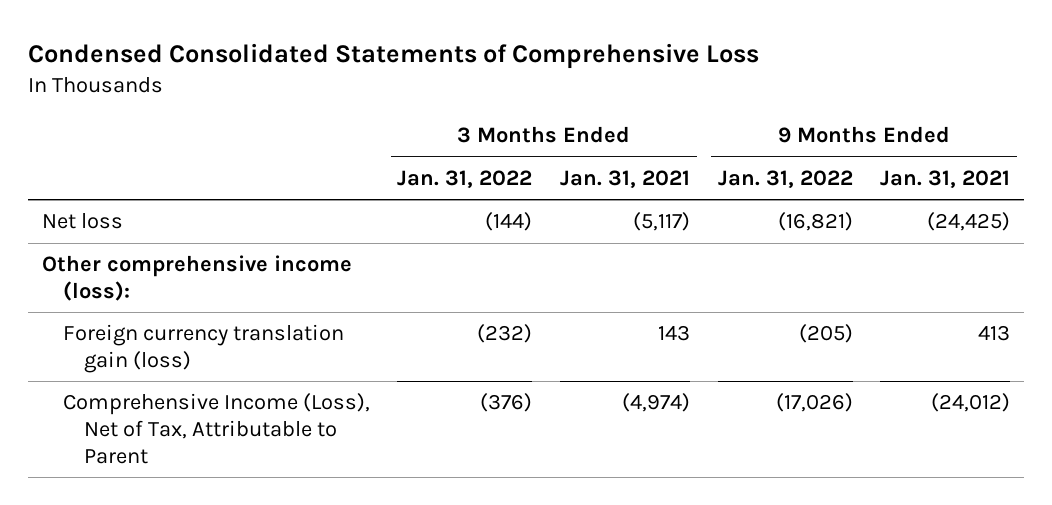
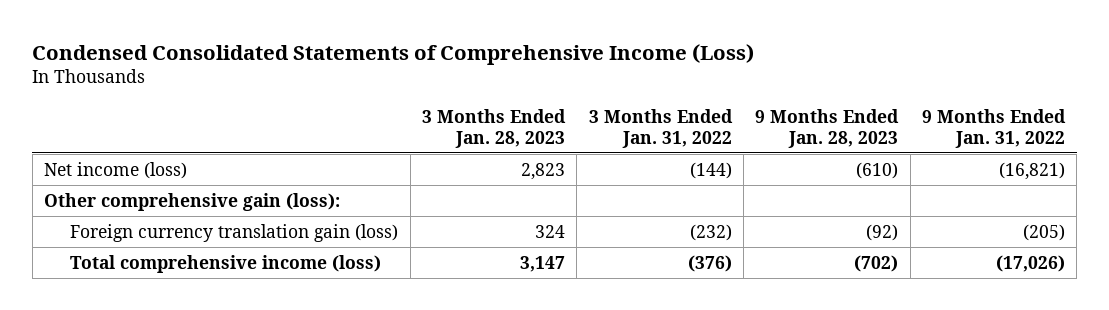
[27,43,759,70] Condensed Consolidated Statements of Comprehensive Loss -> [32,43,755,65] Condensed Consolidated Statements of Comprehensive Income (Loss)
[560,169,691,188] Jan. 31, 2021 -> none
[880,169,1011,188] Jan. 31, 2021 -> none
none -> [422,108,567,148] 3 Months Ended Jan. 28, 2023
none -> [755,108,900,148] 9 Months Ended Jan. 28, 2023
[41,213,123,230] Net loss -> [44,161,188,179] Net income (loss)
[41,255,352,301] Other comprehensive income (loss): -> [44,192,341,211] Other comprehensive gain (loss):
[62,393,370,464] Comprehensive Income (Loss), Net of Tax, Attributable to Parent -> [70,254,382,273] Total comprehensive income (loss)

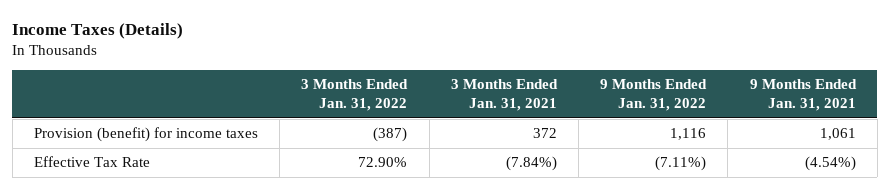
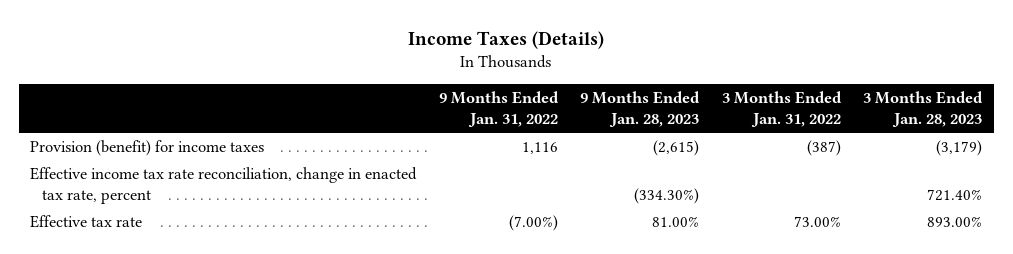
[450,79,558,111] 3 Months Ended Jan. 31, 2021 -> none
[749,79,857,111] 9 Months Ended Jan. 31, 2021 -> none
none -> [580,90,701,127] 9 Months Ended Jan. 28, 2023
none -> [863,90,984,127] 3 Months Ended Jan. 28, 2023
none -> [30,166,418,205] Effective income tax rate reconciliation, change in enacted tax rate, percent
[33,156,150,168] Effective Tax Rate -> [30,214,143,228] Effective tax rate
[358,157,408,168] 72.90% -> [793,215,841,227] 73.00%
[655,156,707,172] (7.11%) -> [508,214,558,231] (7.00%)

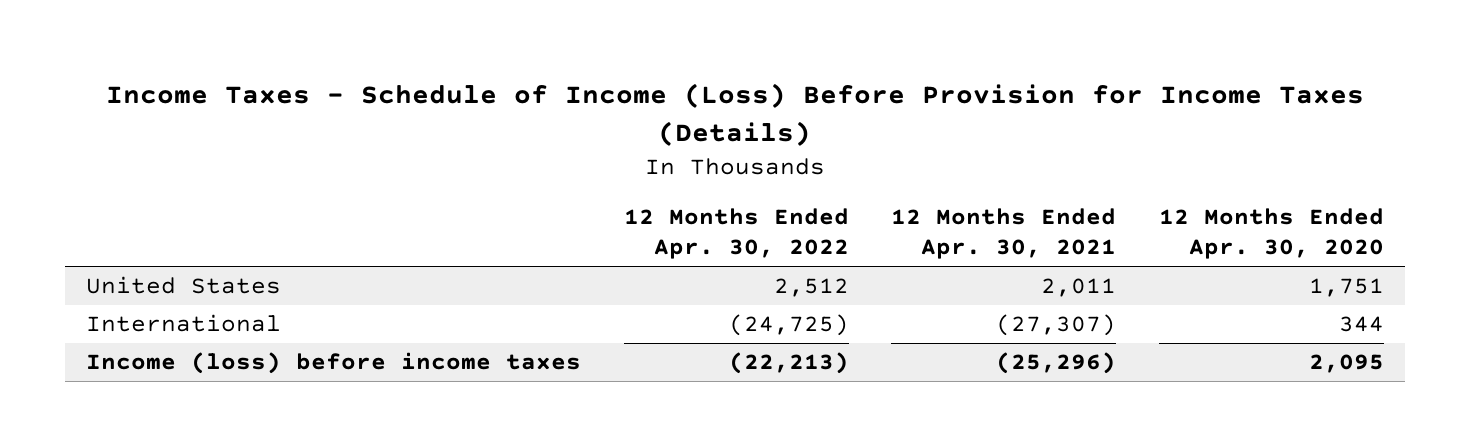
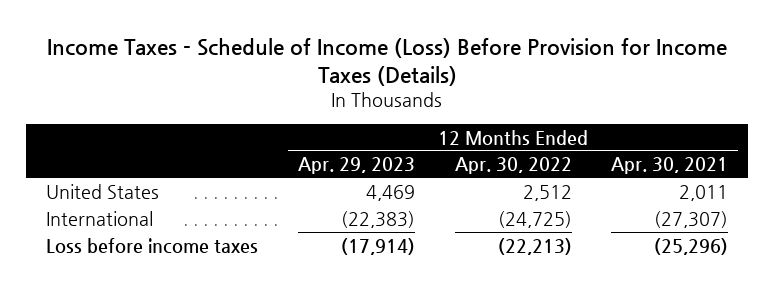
[1158,208,1384,260] 12 Months Ended Apr. 30, 2020 -> none
none -> [297,157,415,175] Apr. 29, 2023
[86,352,582,375] Income (loss) before income taxes -> [46,237,259,254] Loss before income taxes

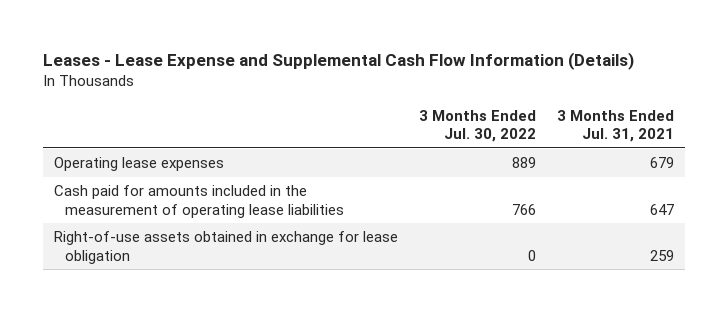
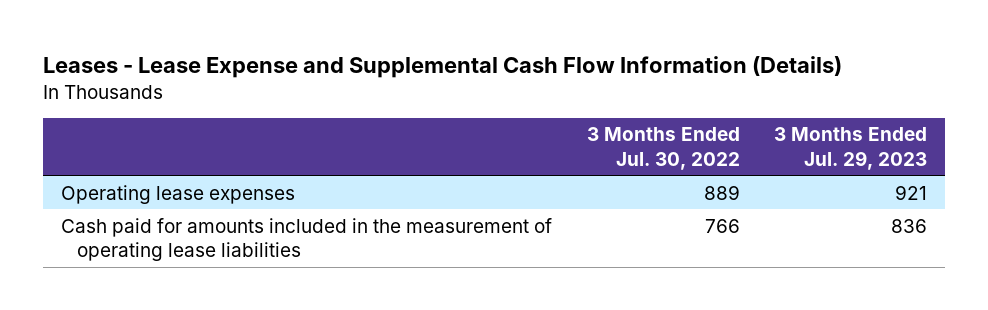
[557,109,675,142] 3 Months Ended Jul. 31, 2021 -> none
none -> [774,127,928,170] 3 Months Ended Jul. 29, 2023
[53,231,398,264] Right-of-use assets obtained in exchange for lease obligation -> none

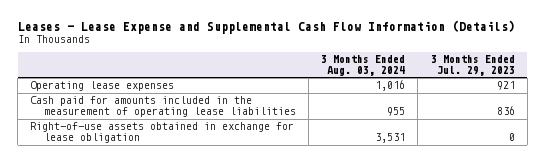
[586,127,740,170] 3 Months Ended Jul. 30, 2022 -> none
none -> [321,55,406,77] 3 Months Ended Aug. 03, 2024
none -> [30,122,295,144] Right-of-use assets obtained in exchange for lease obligation

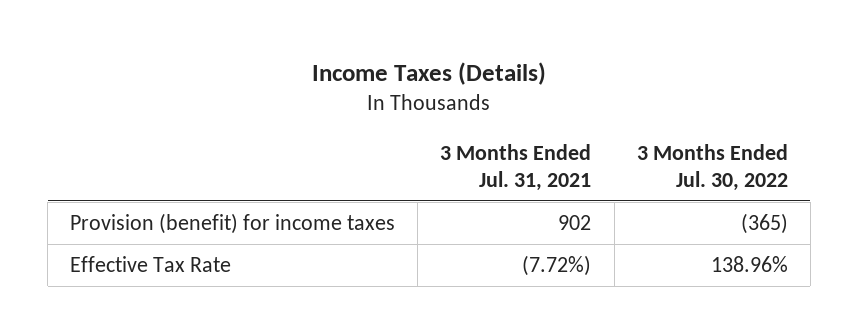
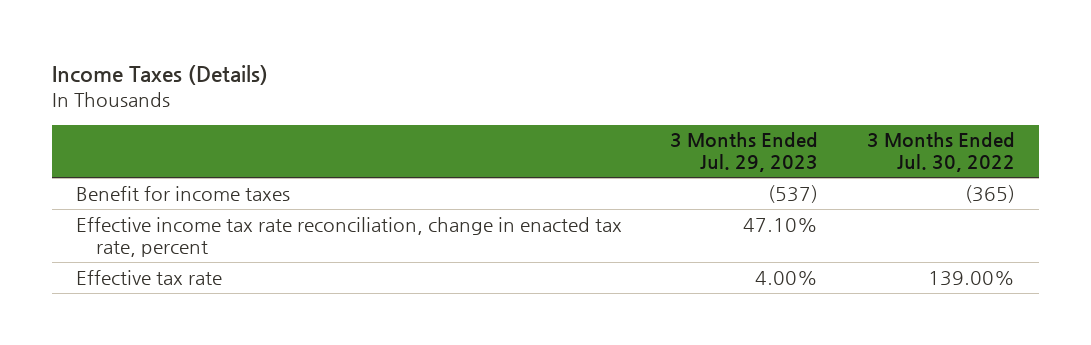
[440,144,592,191] 3 Months Ended Jul. 31, 2021 -> none
none -> [670,132,819,173] 3 Months Ended Jul. 29, 2023
[70,213,396,235] Provision (benefit) for income taxes -> [76,185,291,201] Benefit for income taxes
none -> [76,216,623,257] Effective income tax rate reconciliation, change in enacted tax rate, percent
[70,256,232,273] Effective Tax Rate -> [76,269,223,285] Effective tax rate
[710,256,788,273] 138.96% -> [927,270,1015,286] 139.00%

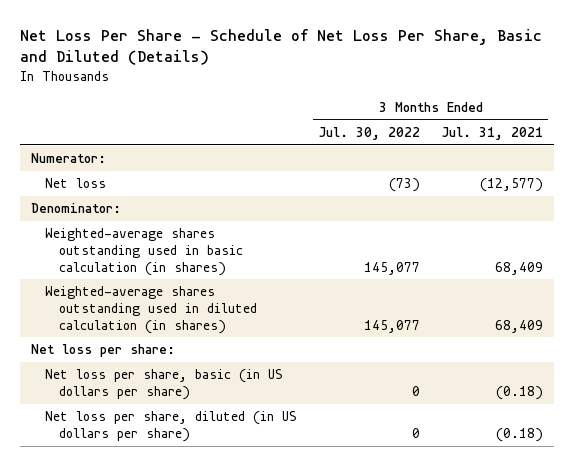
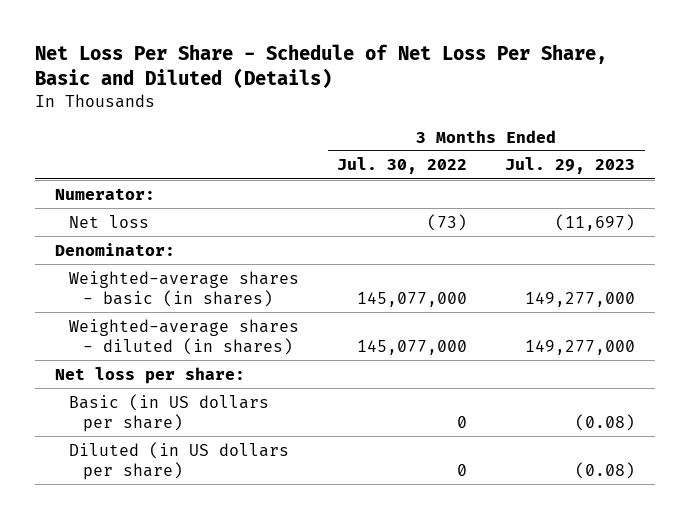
[441,126,543,140] Jul. 31, 2021 -> none
none -> [505,157,636,175] Jul. 29, 2023
[44,228,244,276] Weighted-average shares outstanding used in basic calculation (in shares) -> [68,270,299,307] Weighted-average shares - basic (in shares)
[363,261,420,275] 145,077 -> [357,291,468,307] 145,077,000
[44,286,258,334] Weighted-average shares outstanding used in diluted calculation (in shares) -> [68,318,299,355] Weighted-average shares - diluted (in shares)
[363,319,420,333] 145,077 -> [357,339,468,355] 145,077,000
[44,369,283,400] Net loss per share, basic (in US dollars per share) -> [68,393,269,432] Basic (in US dollars per share)
[44,411,297,442] Net loss per share, diluted (in US dollars per share) -> [68,441,289,480] Diluted (in US dollars per share)

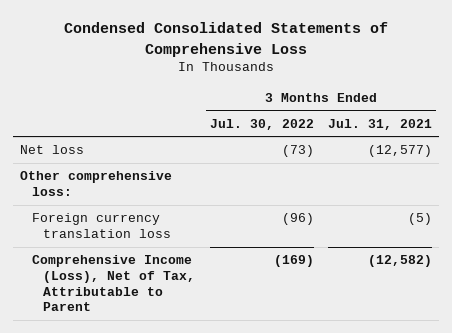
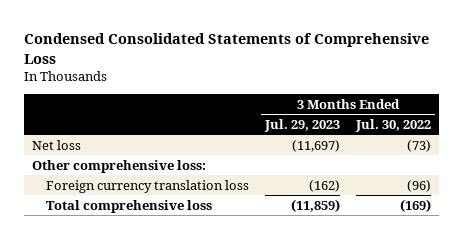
[328,118,433,130] Jul. 31, 2021 -> none
none -> [263,118,340,132] Jul. 29, 2023
[31,255,196,312] Comprehensive Income (Loss), Net of Tax, Attributable to Parent -> [45,199,212,213] Total comprehensive loss

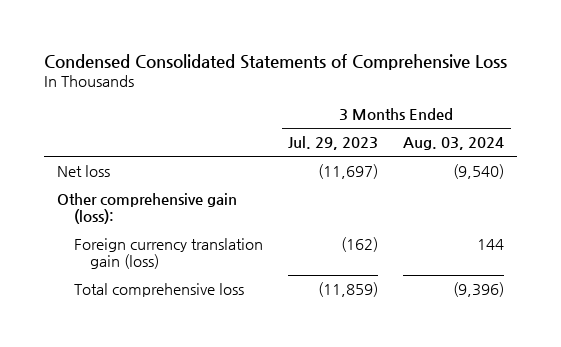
[354,118,431,132] Jul. 30, 2022 -> none
none -> [403,137,505,151] Aug. 03, 2024
[32,159,207,173] Other comprehensive loss: -> [56,192,237,224] Other comprehensive gain (loss):
[45,179,249,193] Foreign currency translation loss -> [73,237,263,269] Foreign currency translation gain (loss)

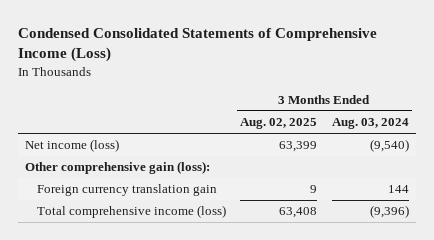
[44,53,508,70] Condensed Consolidated Statements of Comprehensive Loss -> [17,27,377,63] Condensed Consolidated Statements of Comprehensive Income (Loss)
[288,136,379,151] Jul. 29, 2023 -> none
none -> [240,118,318,130] Aug. 02, 2025
[56,164,110,177] Net loss -> [24,139,119,153] Net income (loss)
[73,237,263,269] Foreign currency translation gain (loss) -> [36,184,217,197] Foreign currency translation gain
[73,282,244,297] Total comprehensive loss -> [36,205,226,219] Total comprehensive income (loss)

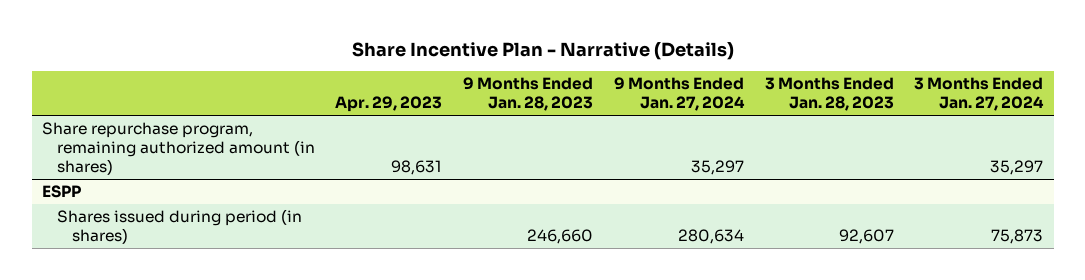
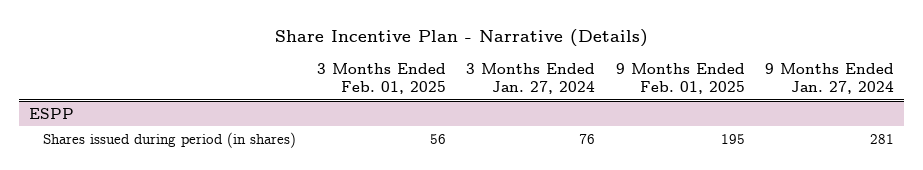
[335,96,443,113] Apr. 29, 2023 -> none
[463,77,594,112] 9 Months Ended Jan. 28, 2023 -> none
[764,77,894,112] 3 Months Ended Jan. 28, 2023 -> none
none -> [316,63,446,95] 3 Months Ended Feb. 01, 2025
none -> [615,63,745,95] 9 Months Ended Feb. 01, 2025
[41,122,315,176] Share repurchase program, remaining authorized amount (in shares) -> none
[677,229,744,245] 280,634 -> [870,133,895,144] 281
[991,229,1044,245] 75,873 -> [579,133,596,144] 76

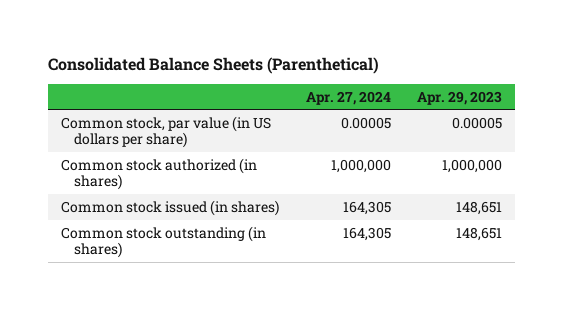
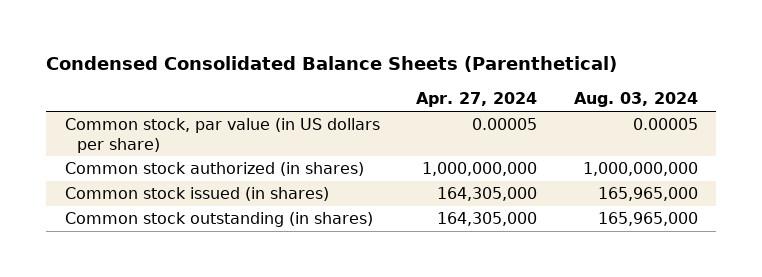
[47,56,379,74] Consolidated Balance Sheets (Parenthetical) -> [46,56,618,73] Condensed Consolidated Balance Sheets (Parenthetical)
[417,90,503,105] Apr. 29, 2023 -> none
none -> [573,92,698,108] Aug. 03, 2024
[330,158,391,173] 1,000,000 -> [422,162,538,177] 1,000,000,000
[342,200,391,215] 164,305 -> [437,187,538,202] 164,305,000
[342,226,391,241] 164,305 -> [437,212,538,227] 164,305,000

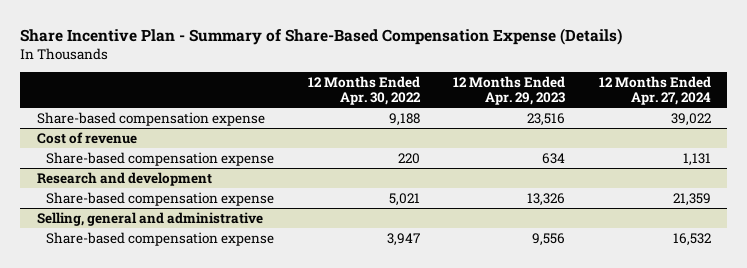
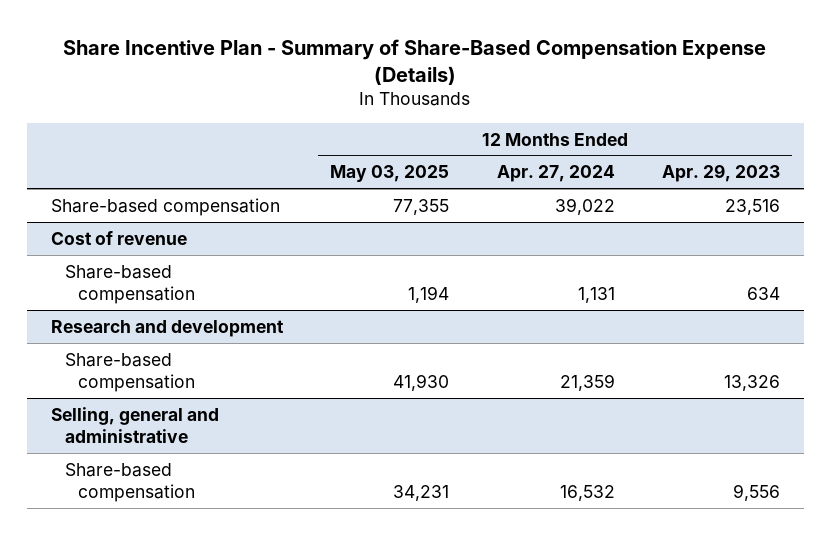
[307,75,421,106] 12 Months Ended Apr. 30, 2022 -> none
none -> [330,165,450,183] May 03, 2025
[36,111,265,126] Share-based compensation expense -> [51,197,281,216] Share-based compensation
[46,151,275,166] Share-based compensation expense -> [64,264,196,304] Share-based compensation
[46,191,275,206] Share-based compensation expense -> [64,352,196,392] Share-based compensation
[46,231,275,246] Share-based compensation expense -> [64,462,196,502] Share-based compensation

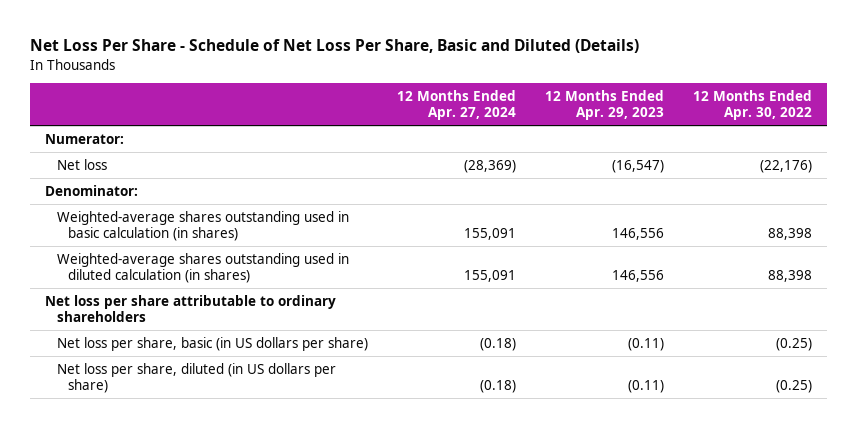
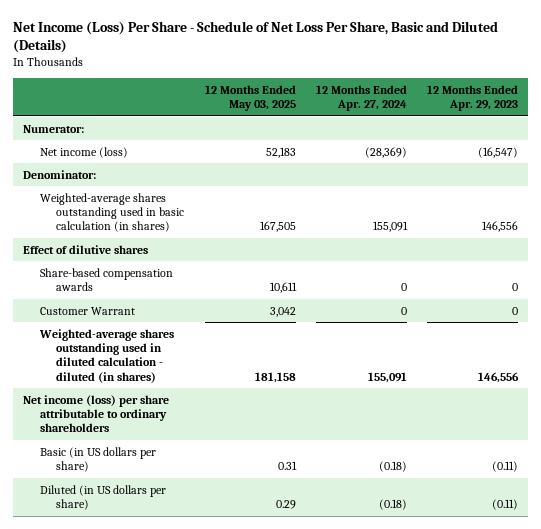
[30,39,640,54] Net Loss Per Share - Schedule of Net Loss Per Share, Basic and Diluted (Details) -> [13,20,499,54] Net Income (Loss) Per Share - Schedule of Net Loss Per Share, Basic and Diluted (Details)
[693,89,813,121] 12 Months Ended Apr. 30, 2022 -> none
none -> [204,84,296,112] 12 Months Ended May 03, 2025
[56,158,107,170] Net loss -> [39,146,128,158] Net income (loss)
none -> [23,244,149,254] Effect of dilutive shares
none -> [39,267,173,292] Share-based compensation awards
none -> [39,306,135,315] Customer Warrant
[56,252,349,284] Weighted-average shares outstanding used in diluted calculation (in shares) -> [38,328,174,383] Weighted-average shares outstanding used in diluted calculation - diluted (in shares)
[45,294,337,323] Net loss per share attributable to ordinary shareholders -> [23,394,170,433] Net income (loss) per share attributable to ordinary shareholders
[56,336,368,351] Net loss per share, basic (in US dollars per share) -> [39,446,156,473] Basic (in US dollars per share)
[56,362,336,394] Net loss per share, diluted (in US dollars per share) -> [39,484,166,511] Diluted (in US dollars per share)

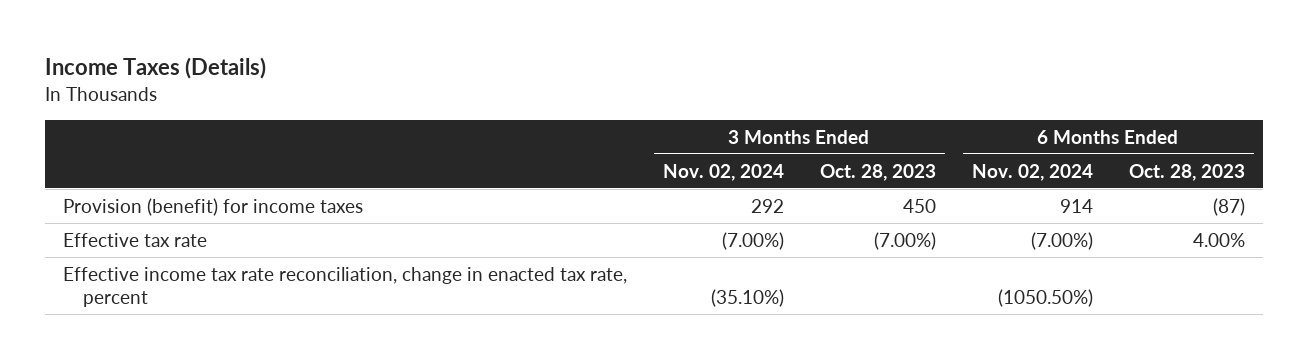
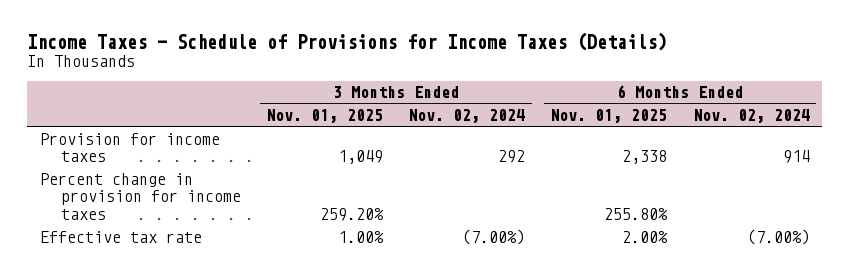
[45,56,267,79] Income Taxes (Details) -> [27,31,668,51] Income Taxes - Schedule of Provisions for Income Taxes (Details)
[819,163,936,181] Oct. 28, 2023 -> none
[1128,163,1245,181] Oct. 28, 2023 -> none
none -> [266,109,384,124] Nov. 01, 2025
none -> [550,109,668,124] Nov. 01, 2025
[63,197,364,216] Provision (benefit) for income taxes -> [40,132,221,163] Provision for income taxes
none -> [40,172,241,220] Percent change in provision for income taxes
[63,266,628,308] Effective income tax rate reconciliation, change in enacted tax rate, percent -> none

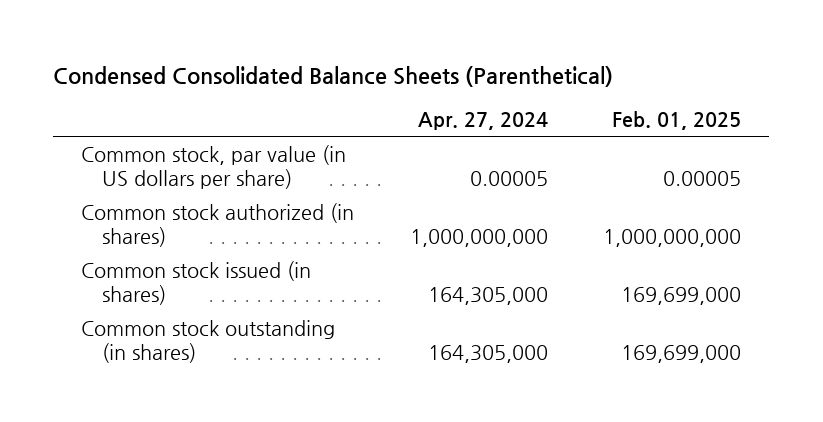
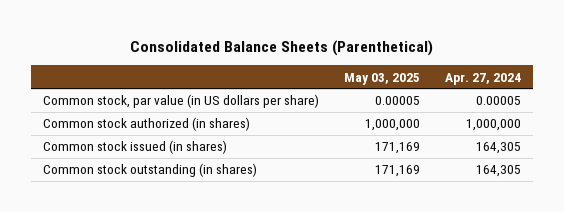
[53,66,614,88] Condensed Consolidated Balance Sheets (Parenthetical) -> [130,39,434,56] Consolidated Balance Sheets (Parenthetical)
[612,111,742,131] Feb. 01, 2025 -> none
none -> [344,72,421,85] May 03, 2025
[409,228,548,247] 1,000,000,000 -> [466,119,522,132] 1,000,000
[427,286,548,305] 164,305,000 -> [476,142,522,155] 164,305
[427,344,548,363] 164,305,000 -> [476,165,522,178] 164,305

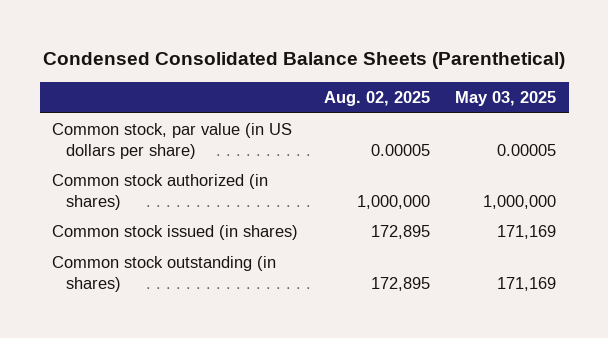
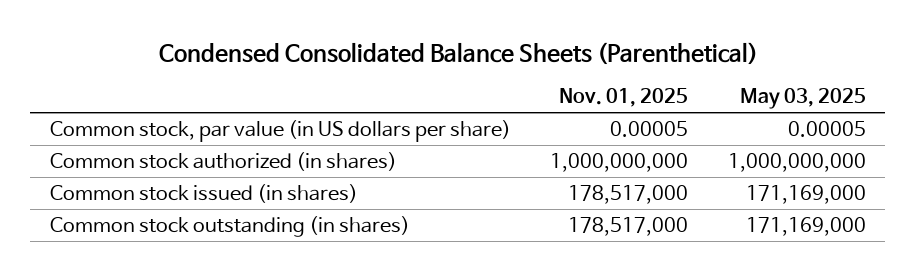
[323,90,430,106] Aug. 02, 2025 -> none
none -> [559,88,689,108] Nov. 01, 2025
[483,194,557,209] 1,000,000 -> [727,152,866,172] 1,000,000,000
[497,225,557,240] 171,169 -> [745,184,866,204] 171,169,000
[497,276,557,291] 171,169 -> [745,216,866,236] 171,169,000

